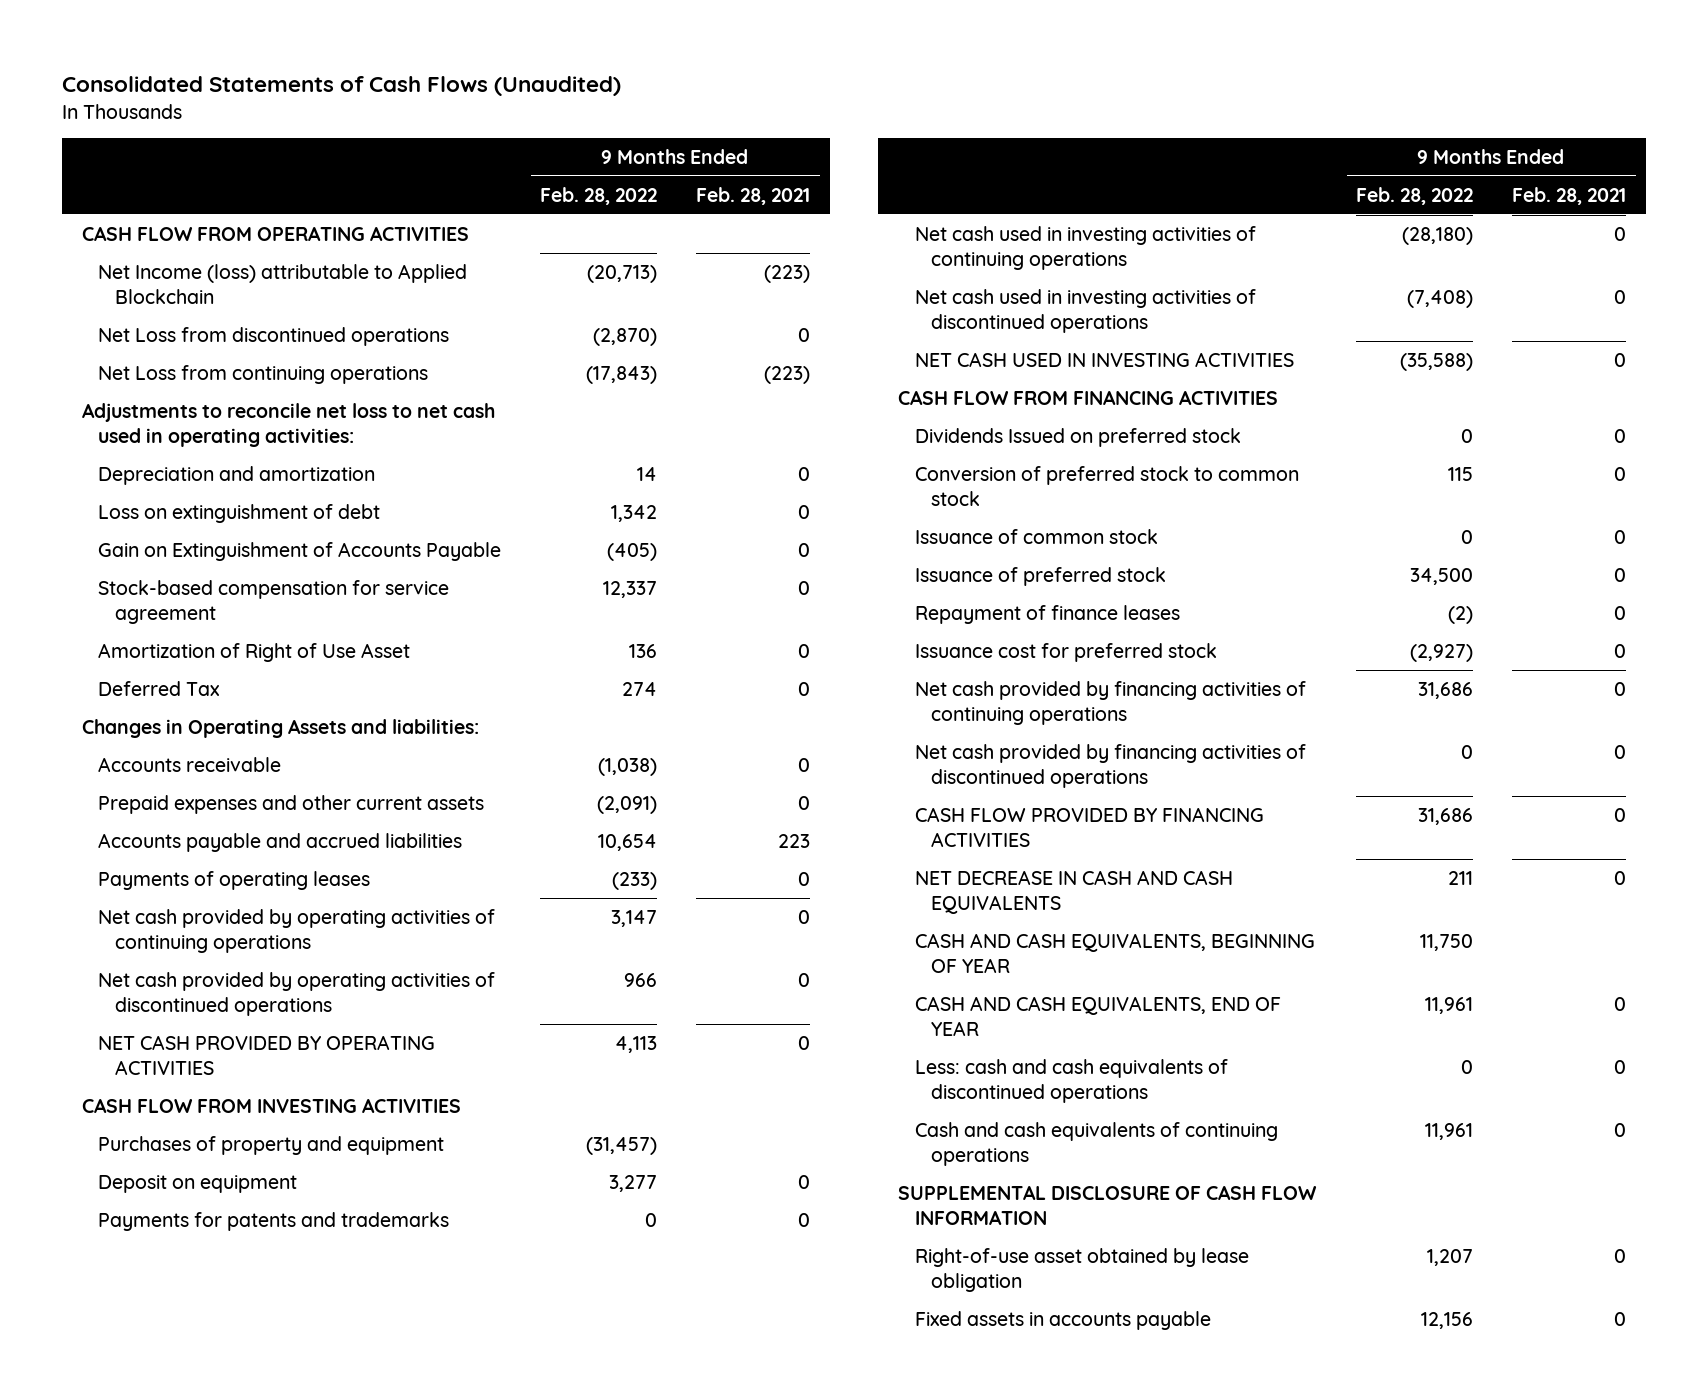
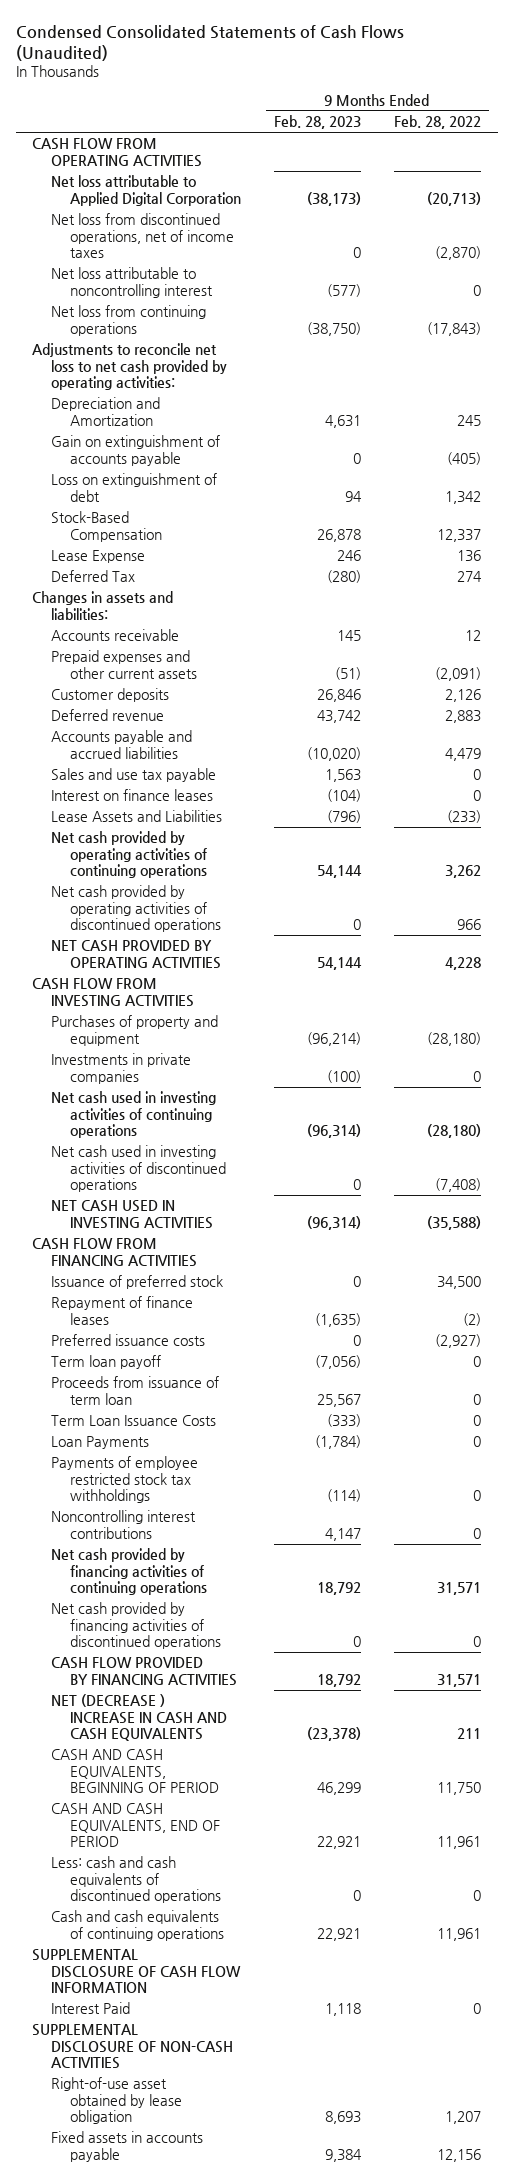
[62,76,622,97] Consolidated Statements of Cash Flows (Unaudited) -> [15,24,404,61] Condensed Consolidated Statements of Cash Flows (Unaudited)
[696,186,811,205] Feb. 28, 2021 -> none
none -> [273,115,361,130] Feb. 28, 2023
[98,263,468,305] Net Income (loss) attributable to Applied Blockchain -> [51,175,241,206] Net loss attributable to Applied Digital Corporation
[98,326,450,346] Net Loss from discontinued operations -> [51,213,234,259] Net loss from discontinued operations, net of income taxes
none -> [51,267,213,298] Net loss attributable to noncontrolling interest
[98,364,429,384] Net Loss from continuing operations -> [51,305,207,336] Net loss from continuing operations
[81,402,495,448] Adjustments to reconcile net loss to net cash used in operating activities: -> [32,343,228,391] Adjustments to reconcile net loss to net cash provided by operating activities:
[98,465,376,485] Depreciation and amortization -> [51,397,161,426] Depreciation and Amortization
[637,466,658,481] 14 -> [457,414,482,426] 245
none -> [51,435,221,466] Gain on extinguishment of accounts payable
[98,541,502,561] Gain on Extinguishment of Accounts Payable -> none
[98,579,450,625] Stock-based compensation for service agreement -> [51,511,162,542] Stock-Based Compensation
[98,642,411,662] Amortization of Right of Use Asset -> [51,550,146,564] Lease Expense
[81,718,479,738] Changes in Operating Assets and liabilities: -> [32,591,174,620] Changes in assets and liabilities:
[598,757,658,776] (1,038) -> [465,630,482,642] 12
none -> [51,688,170,703] Customer deposits
none -> [51,709,165,722] Deferred revenue
[598,833,658,851] 10,654 -> [445,747,482,761] 4,479
none -> [51,768,217,783] Sales and use tax payable
none -> [51,789,214,802] Interest on finance leases
[98,870,371,890] Payments of operating leases -> [51,810,223,823] Lease Assets and Liabilities
[611,909,658,927] 3,147 -> [445,865,482,879] 3,262
[615,1035,658,1053] 4,113 -> [445,956,482,970] 4,228
[98,1174,298,1193] Deposit on equipment -> none
[98,1211,450,1231] Payments for patents and trademarks -> none
[586,1136,658,1155] (31,457) -> [427,1031,482,1046] (28,180)
none -> [51,1053,192,1084] Investments in private companies
[914,427,1241,447] Dividends Issued on preferred stock -> none
[914,465,1299,507] Conversion of preferred stock to common stock -> none
[914,528,1158,544] Issuance of common stock -> none
[914,642,1217,662] Issuance cost for preferred stock -> [51,1334,206,1347] Preferred issuance costs
none -> [51,1355,162,1370] Term loan payoff
none -> [51,1376,220,1405] Proceeds from issuance of term loan
none -> [51,1415,217,1427] Term Loan Issuance Costs
none -> [51,1436,150,1450] Loan Payments
none -> [51,1456,199,1504] Payments of employee restricted stock tax withholdings
none -> [51,1510,197,1539] Noncontrolling interest contributions
[1418,681,1474,699] 31,686 -> [437,1582,482,1596] 31,571
[1418,807,1474,825] 31,686 -> [437,1673,482,1687] 31,571
[914,869,1233,915] NET DECREASE IN CASH AND CASH EQUIVALENTS -> [51,1694,227,1742] NET (DECREASE ) INCREASE IN CASH AND CASH EQUIVALENTS
[914,932,1315,974] CASH AND CASH EQUIVALENTS, BEGINNING OF YEAR -> [51,1749,219,1794] CASH AND CASH EQUIVALENTS, BEGINNING OF PERIOD
[914,995,1281,1037] CASH AND CASH EQUIVALENTS, END OF YEAR -> [51,1803,220,1848] CASH AND CASH EQUIVALENTS, END OF PERIOD
none -> [51,2002,131,2015] Interest Paid
none -> [32,2024,234,2070] SUPPLEMENTAL DISCLOSURE OF NON-CASH ACTIVITIES

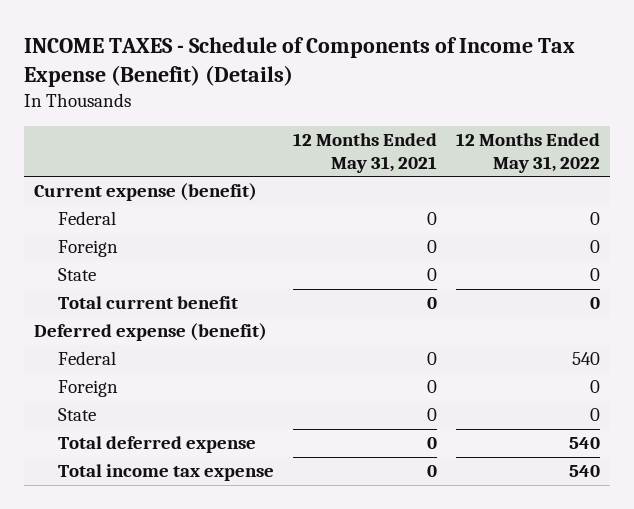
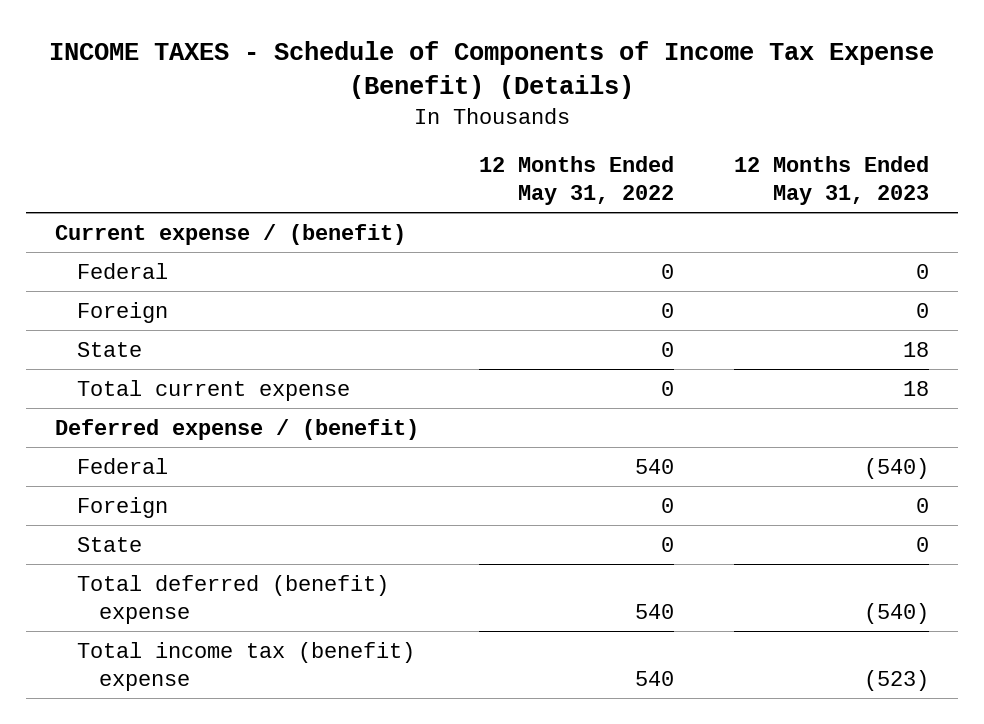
[293,132,438,173] 12 Months Ended May 31, 2021 -> none
none -> [733,156,929,206] 12 Months Ended May 31, 2023
[33,183,257,202] Current expense (benefit) -> [55,223,407,245] Current expense / (benefit)
[58,296,239,310] Total current benefit -> [76,379,350,401] Total current expense
[33,323,267,342] Deferred expense (benefit) -> [55,418,420,440] Deferred expense / (benefit)
[58,436,257,454] Total deferred expense -> [76,574,389,624] Total deferred (benefit) expense
[58,464,275,482] Total income tax expense -> [76,641,415,691] Total income tax (benefit) expense

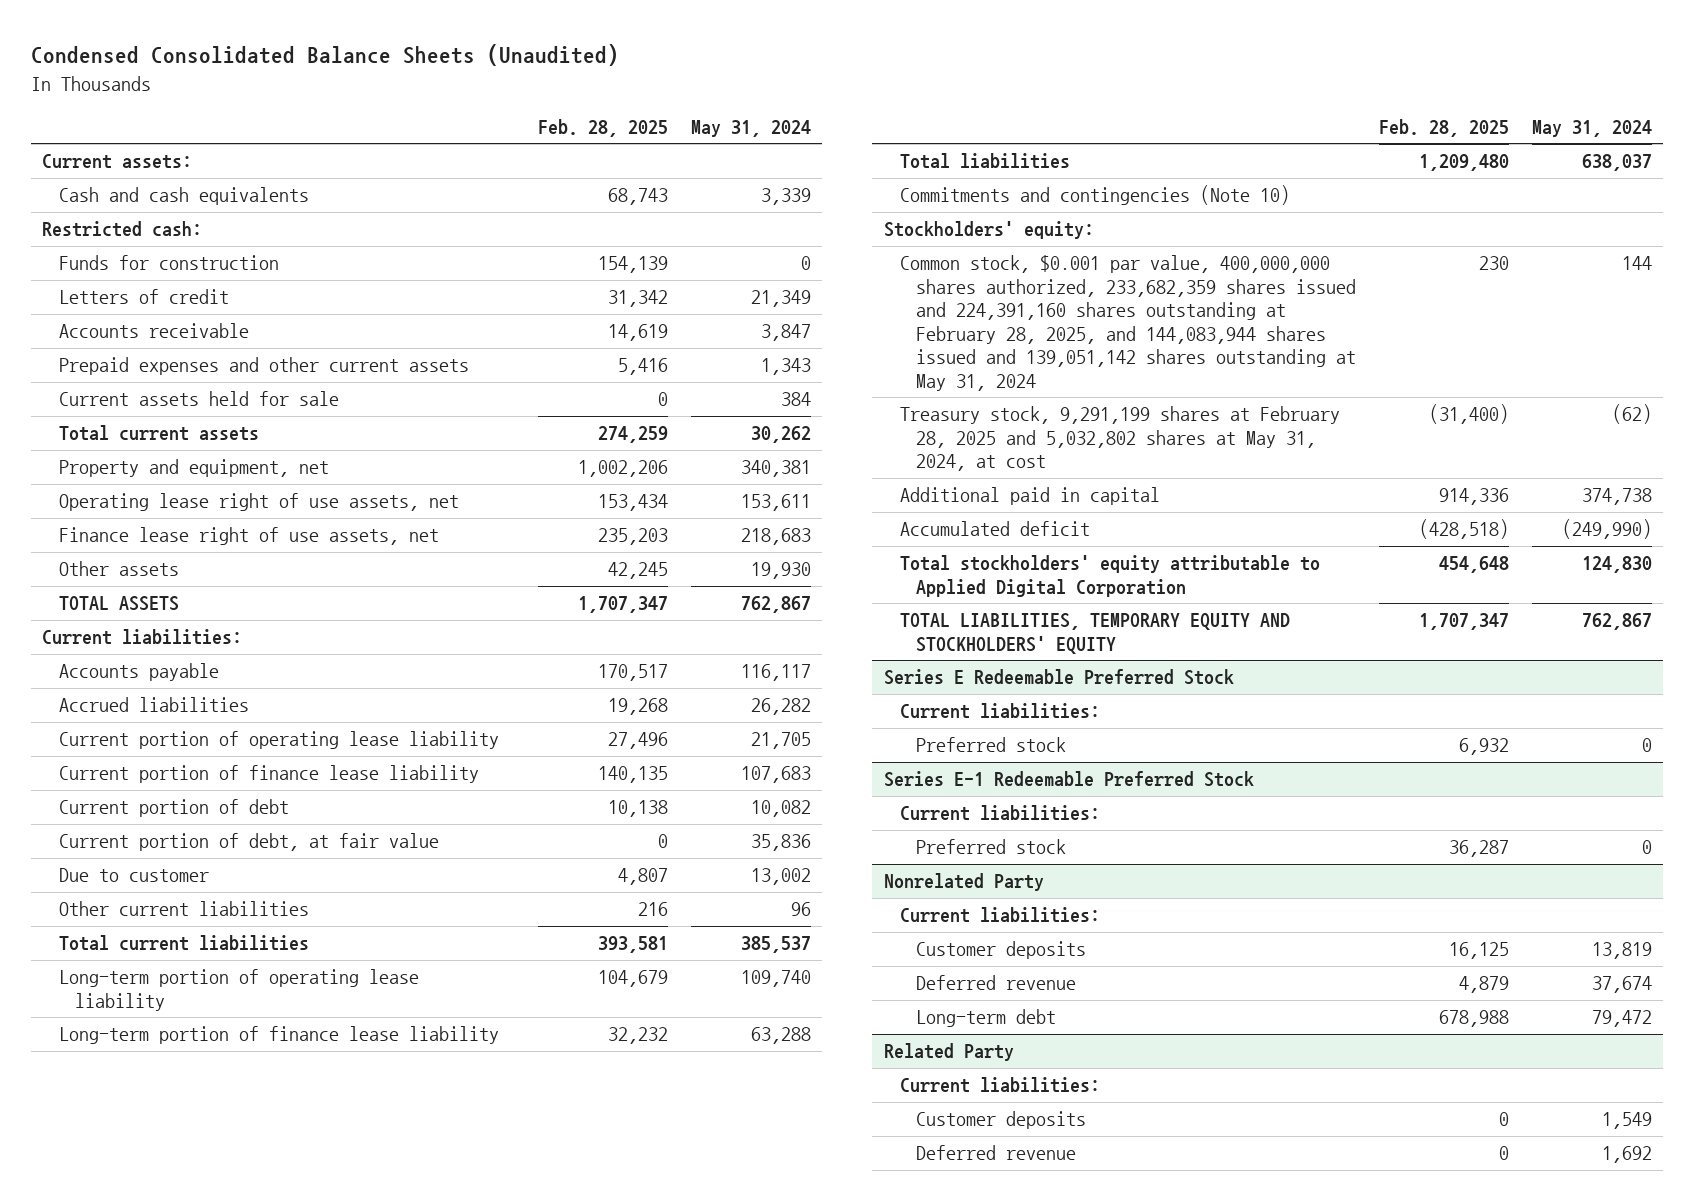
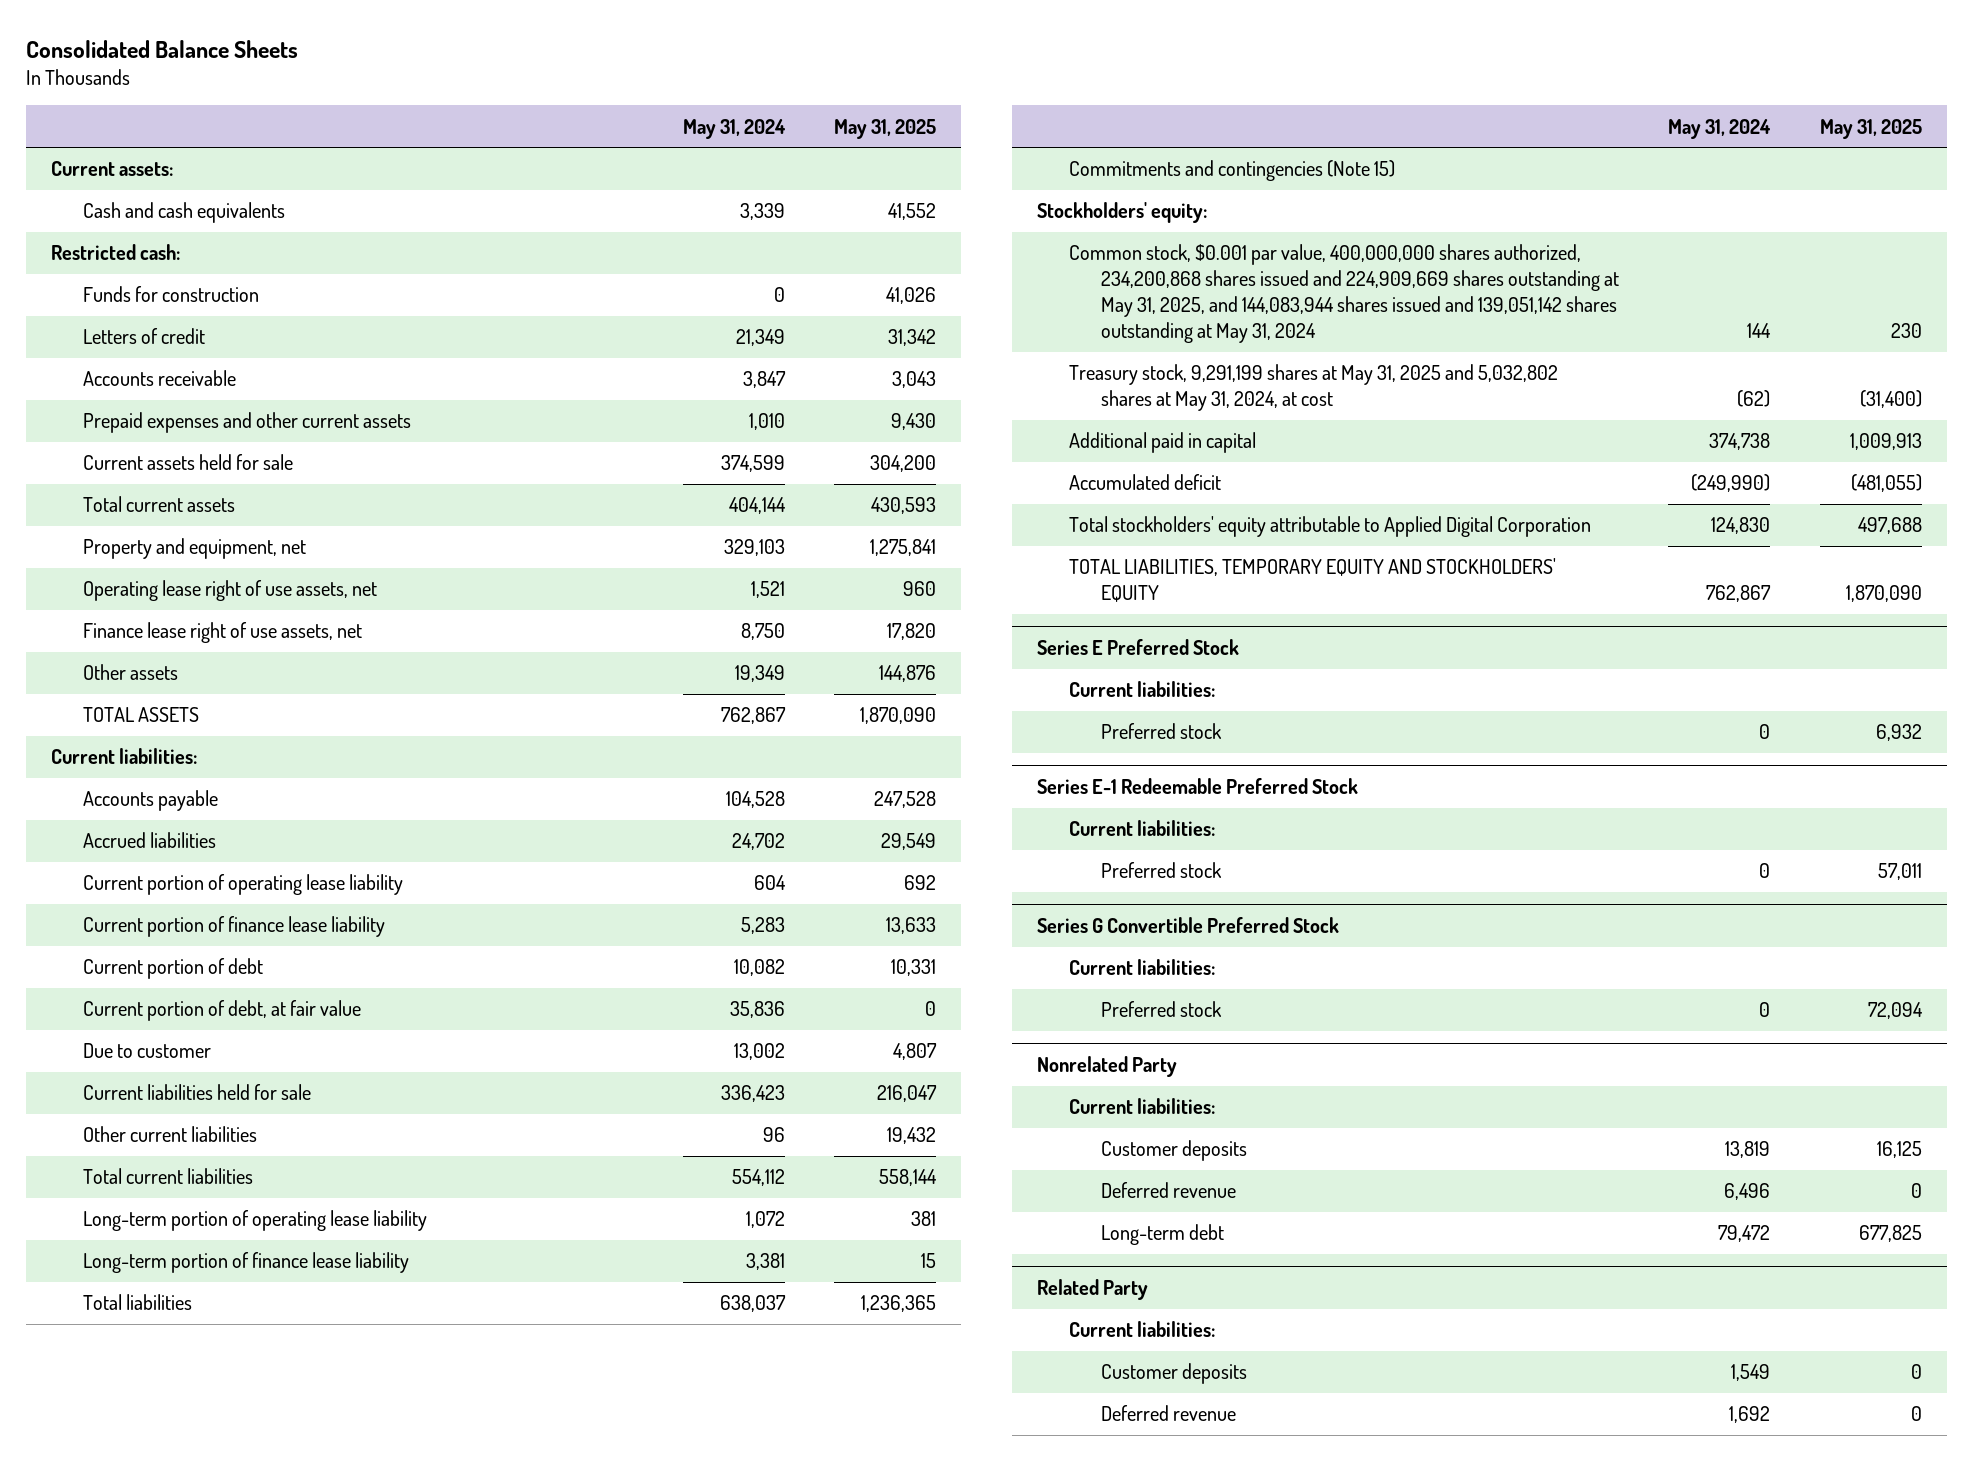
[31,44,620,67] Condensed Consolidated Balance Sheets (Unaudited) -> [26,39,299,58] Consolidated Balance Sheets
[537,118,668,137] Feb. 28, 2025 -> none
none -> [834,118,937,139] May 31, 2025
[760,358,811,376] 1,343 -> [748,413,785,431] 1,010
[780,392,811,407] 384 -> [720,455,785,473] 374,599
[750,426,811,444] 30,262 -> [728,497,786,515] 404,144
[740,460,811,478] 340,381 -> [723,539,785,557] 329,103
[740,494,811,512] 153,611 -> [750,581,785,599] 1,521
[740,528,811,546] 218,683 -> [740,623,785,641] 8,750
[750,562,811,580] 19,930 -> [734,665,785,683] 19,349
[740,664,811,682] 116,117 -> [725,791,785,809] 104,528
[750,698,811,716] 26,282 -> [731,833,785,851] 24,702
[750,732,811,750] 21,705 -> [753,875,786,891] 604
[740,766,811,784] 107,683 -> [740,917,785,935] 5,283
none -> [82,1084,311,1101] Current liabilities held for sale
[740,936,811,954] 385,537 -> [731,1169,785,1187] 554,112
[740,970,811,988] 109,740 -> [745,1211,785,1229] 1,072
[750,1027,811,1045] 63,288 -> [745,1253,785,1271] 3,381
[899,185,1290,206] Commitments and contingencies (Note 10) -> [1068,160,1395,182] Commitments and contingencies (Note 15)
[899,255,1357,391] Common stock, $0.001 par value, 400,000,000 shares authorized, 233,682,359 shares issued and 224,391,160 shares outstanding at February 28, 2025, and 144,083,944 shares issued and 139,051,142 shares outstanding at May 31, 2024 -> [1068,244,1619,344] Common stock, $0.001 par value, 400,000,000 shares authorized, 234,200,868 shares issued and 224,909,669 shares outstanding at May 31, 2025, and 144,083,944 shares issued and 139,051,142 shares outstanding at May 31, 2024
[899,406,1340,472] Treasury stock, 9,291,199 shares at February 28, 2025 and 5,032,802 shares at May 31, 2024, at cost -> [1068,364,1558,412] Treasury stock, 9,291,199 shares at May 31, 2025 and 5,032,802 shares at May 31, 2024, at cost
[883,669,1234,686] Series E Redeemable Preferred Stock -> [1036,639,1239,656] Series E Preferred Stock
none -> [1036,917,1339,934] Series G Convertible Preferred Stock
none -> [1068,959,1215,976] Current liabilities:
none -> [1100,1001,1222,1018] Preferred stock
[1591,976,1652,994] 37,674 -> [1724,1183,1771,1201] 6,496

